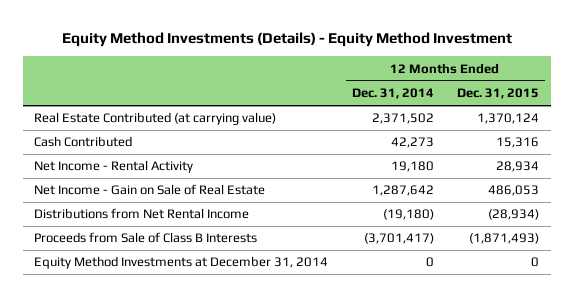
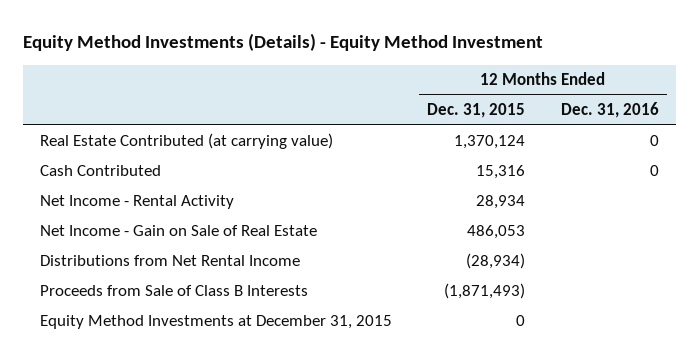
[351,88,434,100] Dec. 31, 2014 -> none
none -> [560,102,659,119] Dec. 31, 2016
[34,256,329,270] Equity Method Investments at December 31, 2014 -> [40,315,393,330] Equity Method Investments at December 31, 2015

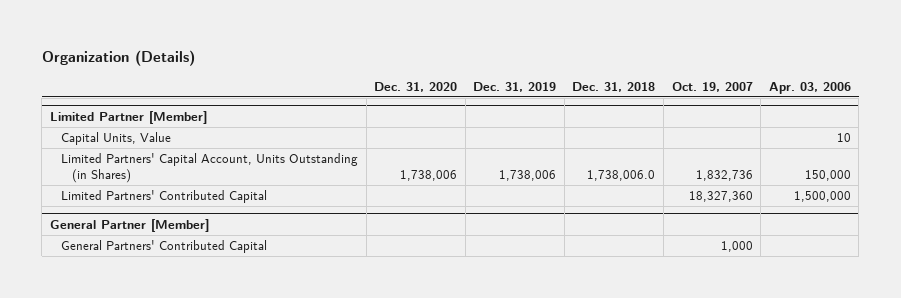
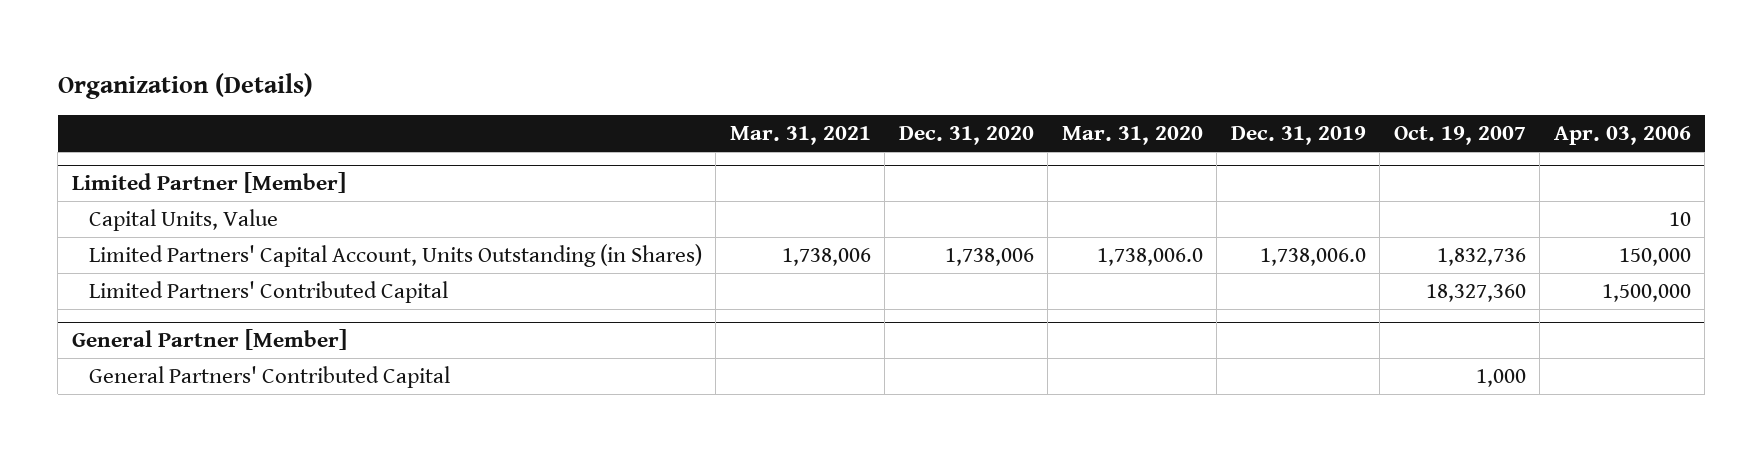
[572,81,656,92] Dec. 31, 2018 -> none
none -> [729,125,871,145] Mar. 31, 2021
none -> [1061,125,1203,145] Mar. 31, 2020
[499,170,557,182] 1,738,006 -> [1259,247,1366,266] 1,738,006.0

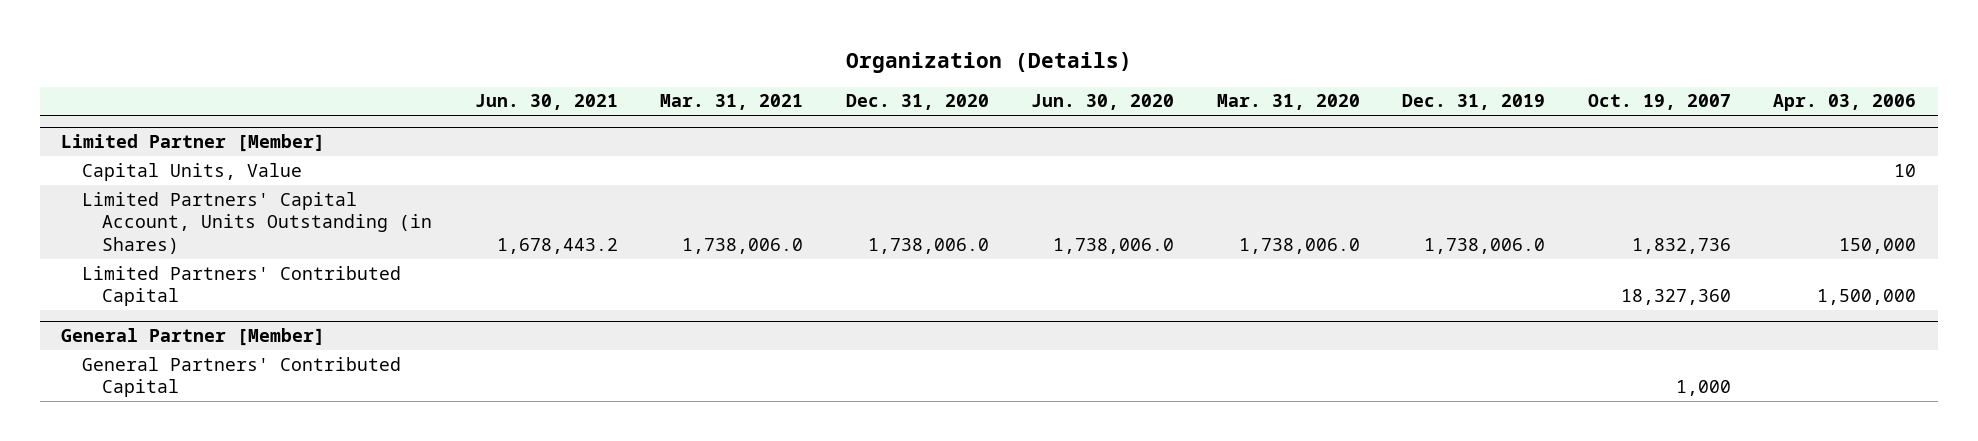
none -> [474,94,618,111] Jun. 30, 2021
none -> [1031,94,1175,111] Jun. 30, 2020
[781,247,871,266] 1,738,006 -> [682,237,804,254] 1,738,006.0
[944,247,1034,266] 1,738,006 -> [867,237,989,254] 1,738,006.0

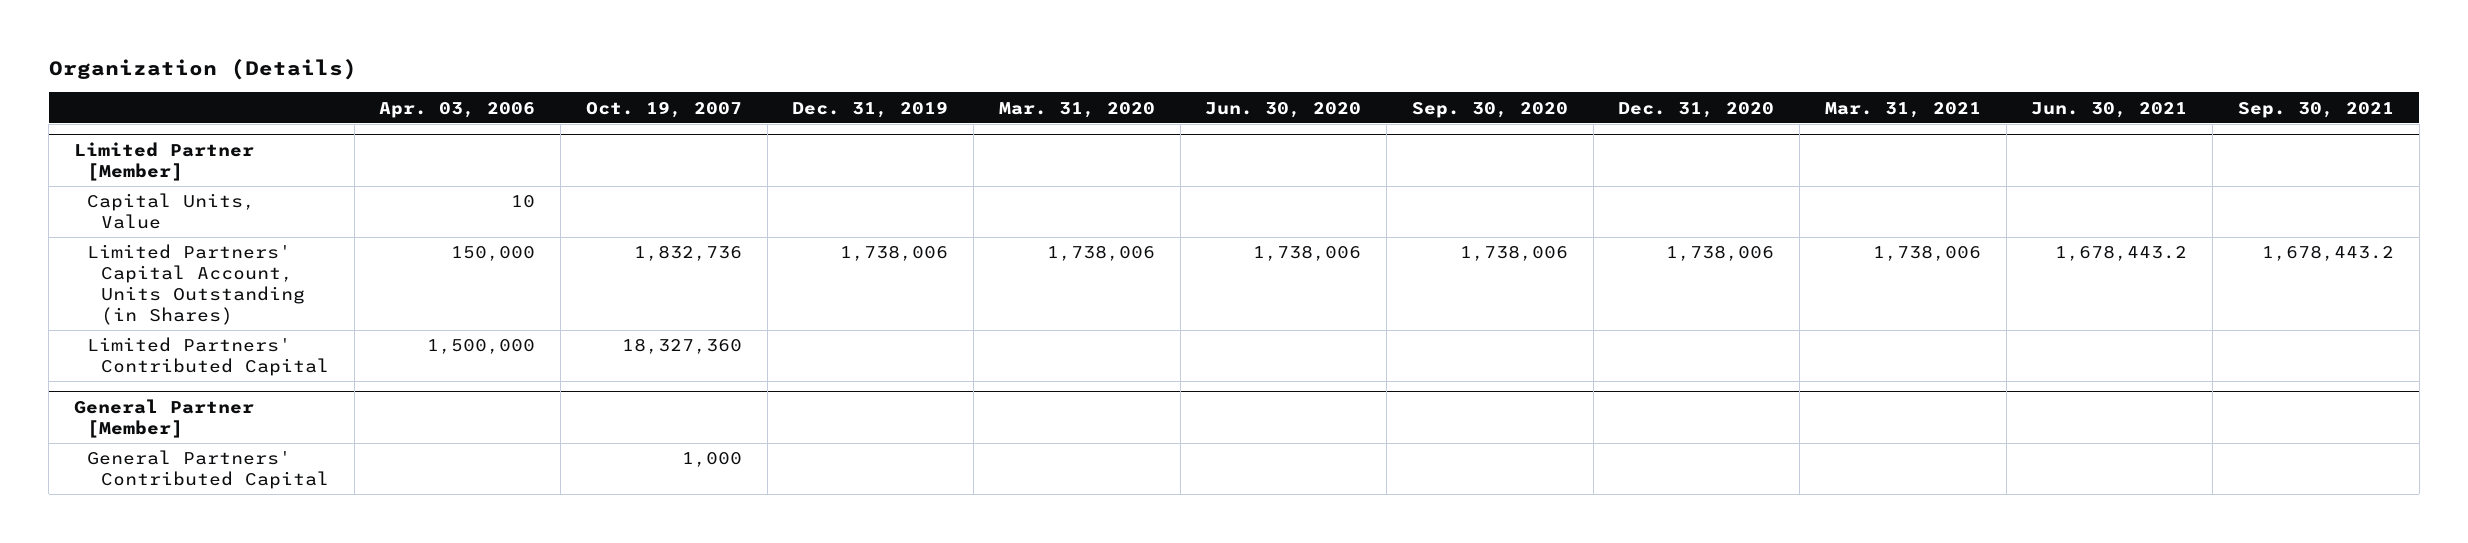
none -> [1411,101,1568,118] Sep. 30, 2020
none -> [2237,101,2394,118] Sep. 30, 2021
[682,237,804,254] 1,738,006.0 -> [1872,245,1981,262] 1,738,006
[867,237,989,254] 1,738,006.0 -> [1666,245,1775,262] 1,738,006
[1053,237,1175,254] 1,738,006.0 -> [1253,245,1362,262] 1,738,006
[1238,237,1360,254] 1,738,006.0 -> [1046,245,1155,262] 1,738,006
[1424,237,1546,254] 1,738,006.0 -> [840,245,949,262] 1,738,006

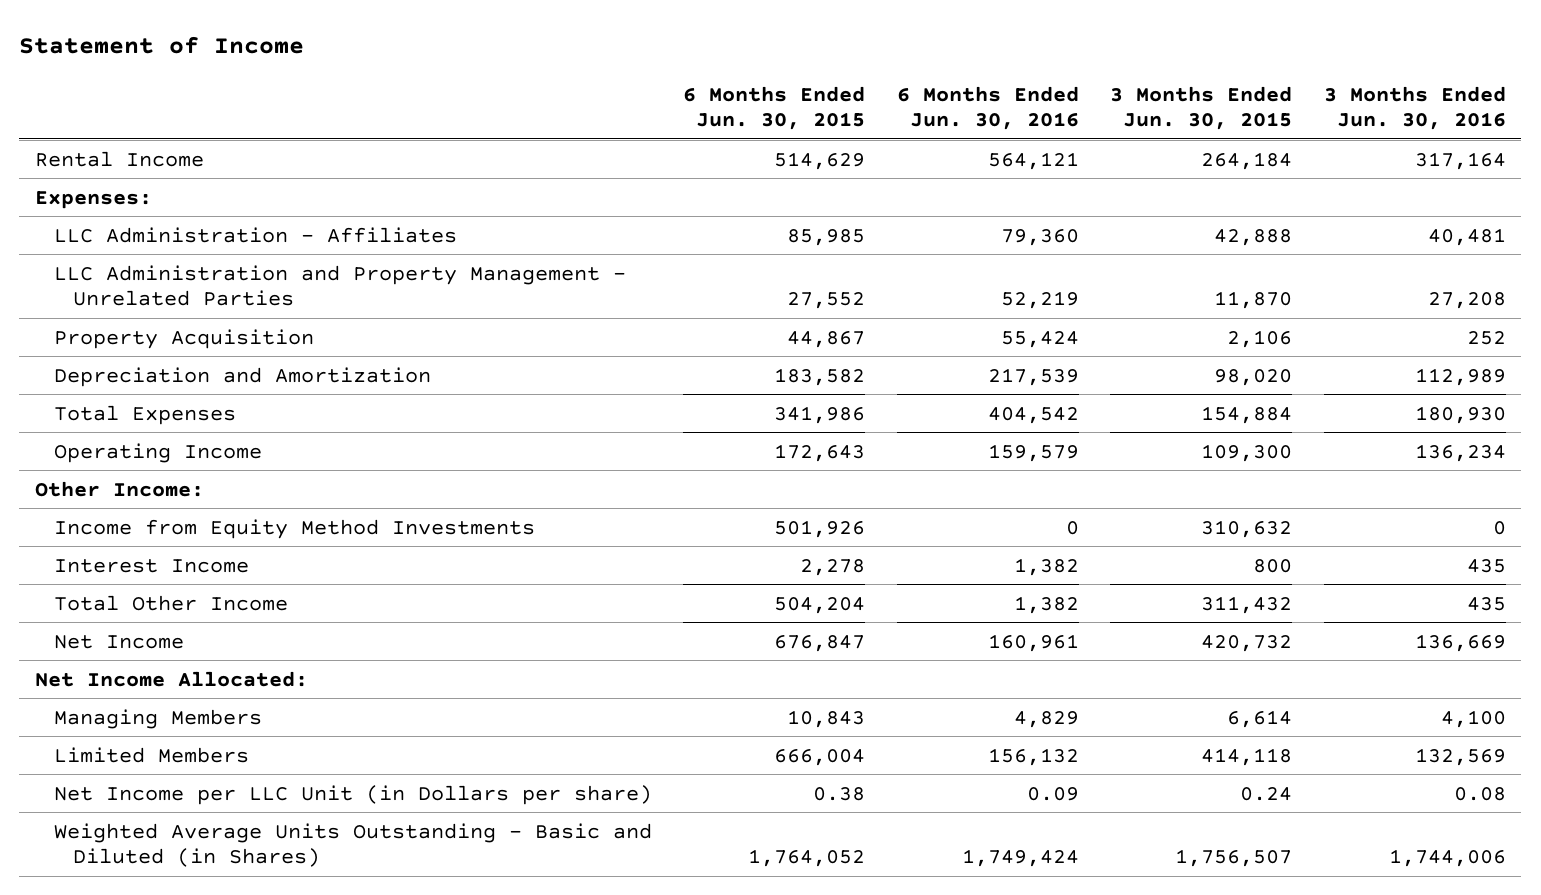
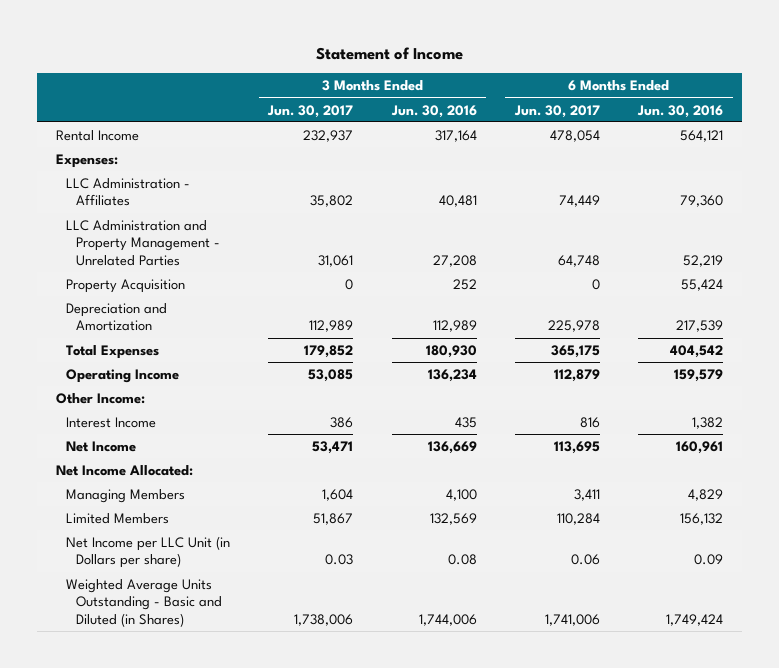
[683,85,866,131] 6 Months Ended Jun. 30, 2015 -> none
[1110,85,1293,131] 3 Months Ended Jun. 30, 2015 -> none
none -> [267,104,354,118] Jun. 30, 2017
none -> [513,104,600,118] Jun. 30, 2017
[54,518,536,539] Income from Equity Method Investments -> none
[54,594,289,611] Total Other Income -> none

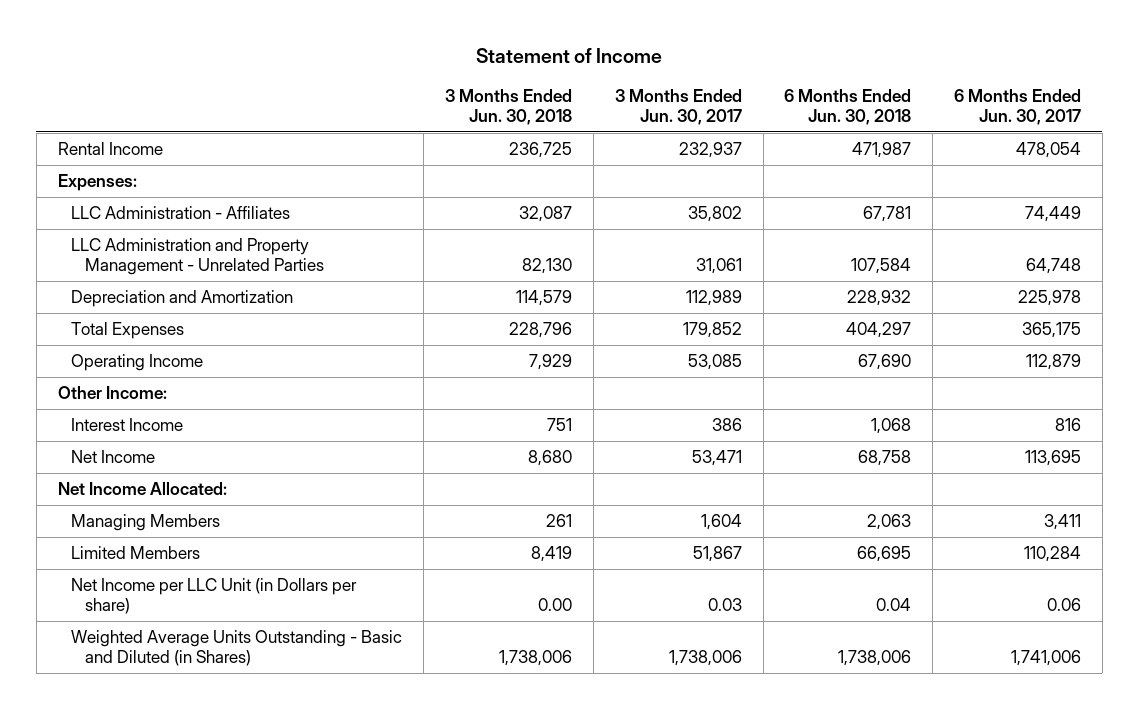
[390,104,477,118] Jun. 30, 2016 -> none
[637,104,724,118] Jun. 30, 2016 -> none
none -> [445,88,573,126] 3 Months Ended Jun. 30, 2018
none -> [784,88,912,126] 6 Months Ended Jun. 30, 2018
[66,278,186,293] Property Acquisition -> none

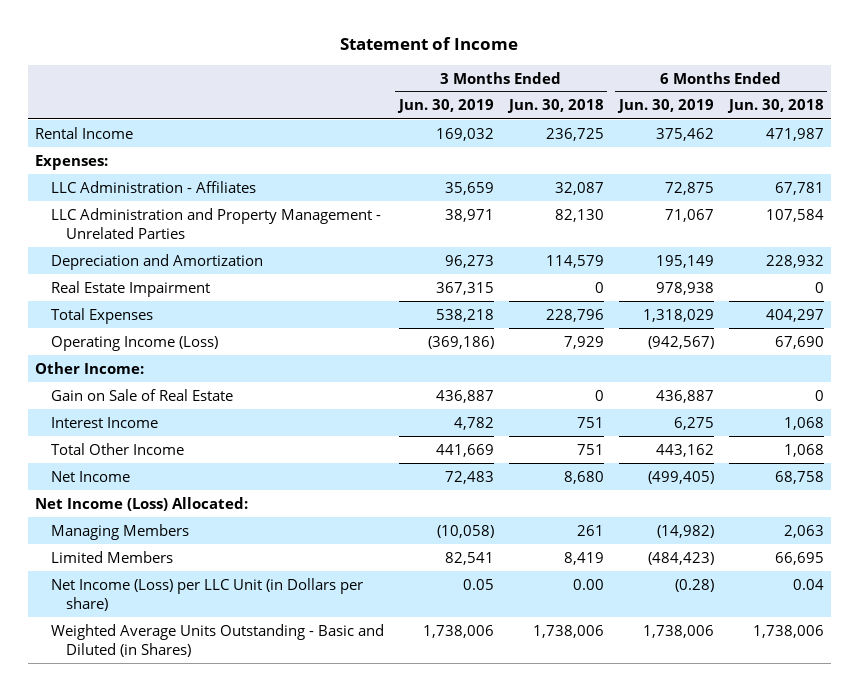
[614,88,742,126] 3 Months Ended Jun. 30, 2017 -> none
[954,88,1082,126] 6 Months Ended Jun. 30, 2017 -> none
none -> [396,99,494,114] Jun. 30, 2019
none -> [616,99,714,114] Jun. 30, 2019
none -> [50,280,210,297] Real Estate Impairment
[71,354,204,372] Operating Income -> [50,335,218,351] Operating Income (Loss)
none -> [50,388,233,401] Gain on Sale of Real Estate
none -> [50,442,184,455] Total Other Income
[57,482,227,496] Net Income Allocated: -> [35,496,249,511] Net Income (Loss) Allocated:
[71,578,358,615] Net Income per LLC Unit (in Dollars per share) -> [50,577,363,611] Net Income (Loss) per LLC Unit (in Dollars per share)

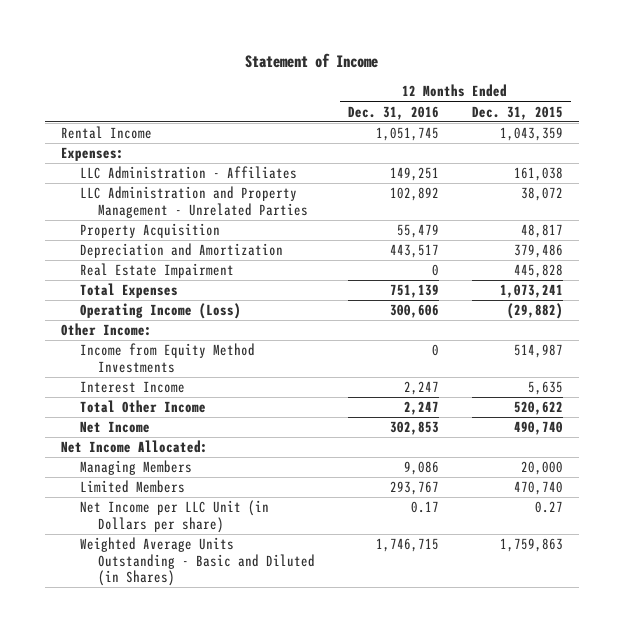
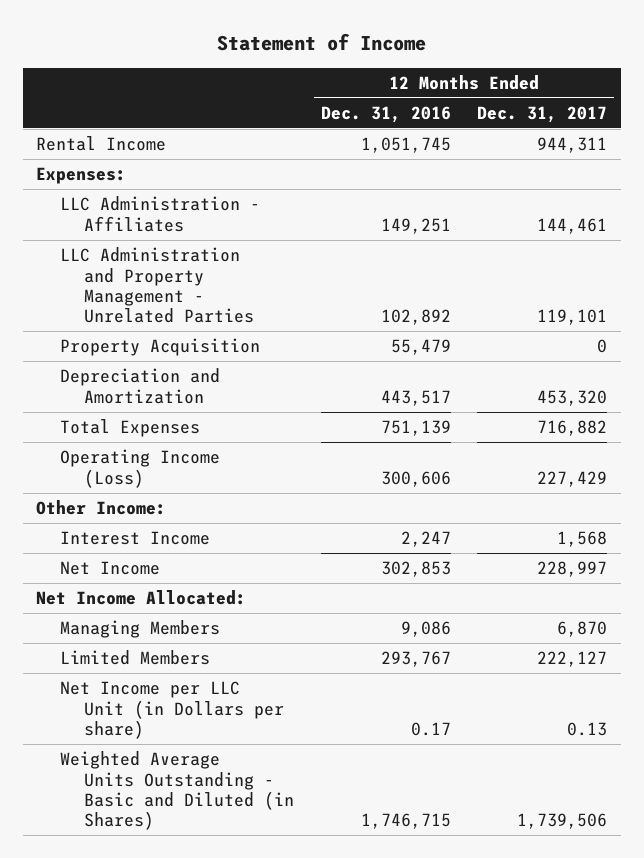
[471,105,563,120] Dec. 31, 2015 -> none
none -> [477,105,608,123] Dec. 31, 2017
[79,263,234,279] Real Estate Impairment -> none
[79,343,255,373] Income from Equity Method Investments -> none
[79,400,206,414] Total Other Income -> none

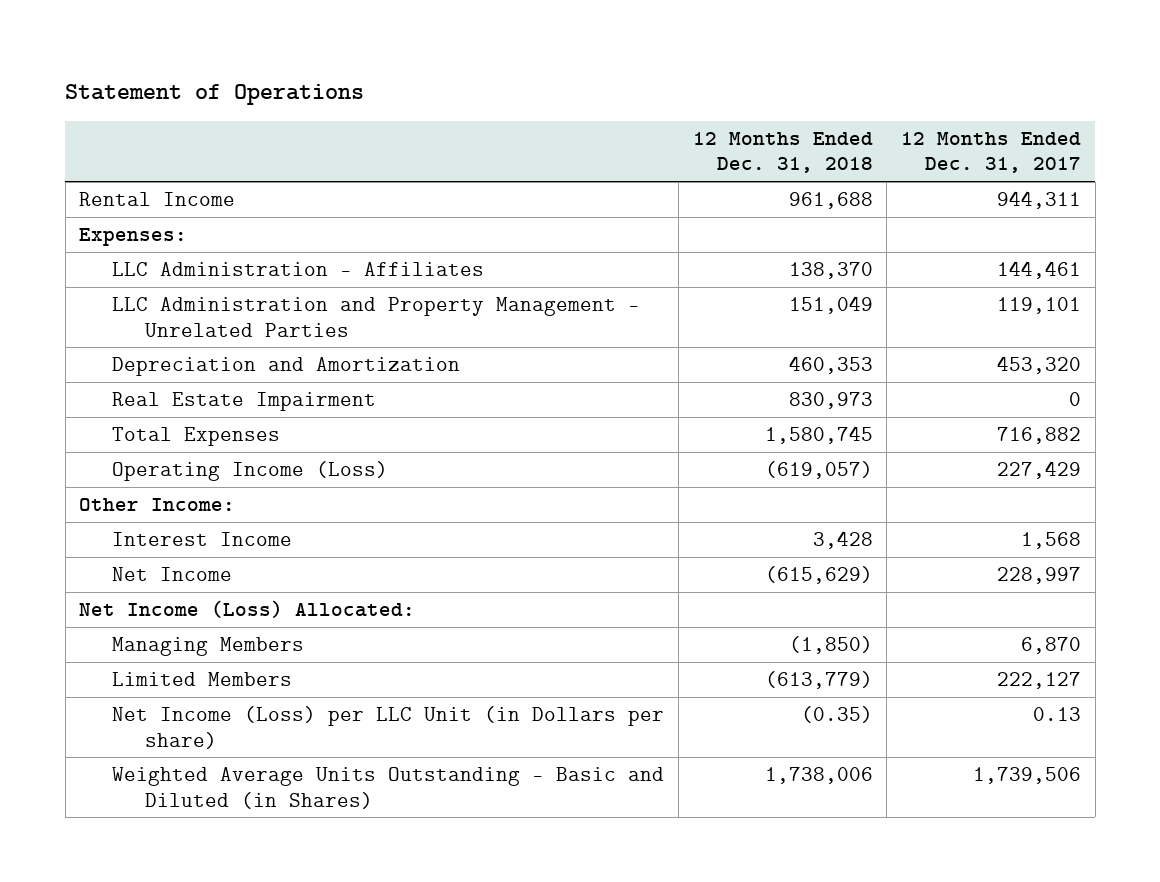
[216,33,426,52] Statement of Income -> [65,83,365,105] Statement of Operations
[320,105,451,123] Dec. 31, 2016 -> none
none -> [692,131,873,174] 12 Months Ended Dec. 31, 2018
[60,338,261,357] Property Acquisition -> none
none -> [112,392,377,412] Real Estate Impairment
[36,590,247,606] Net Income Allocated: -> [79,600,416,619] Net Income (Loss) Allocated:
[60,681,285,739] Net Income per LLC Unit (in Dollars per share) -> [112,706,665,749] Net Income (Loss) per LLC Unit (in Dollars per share)

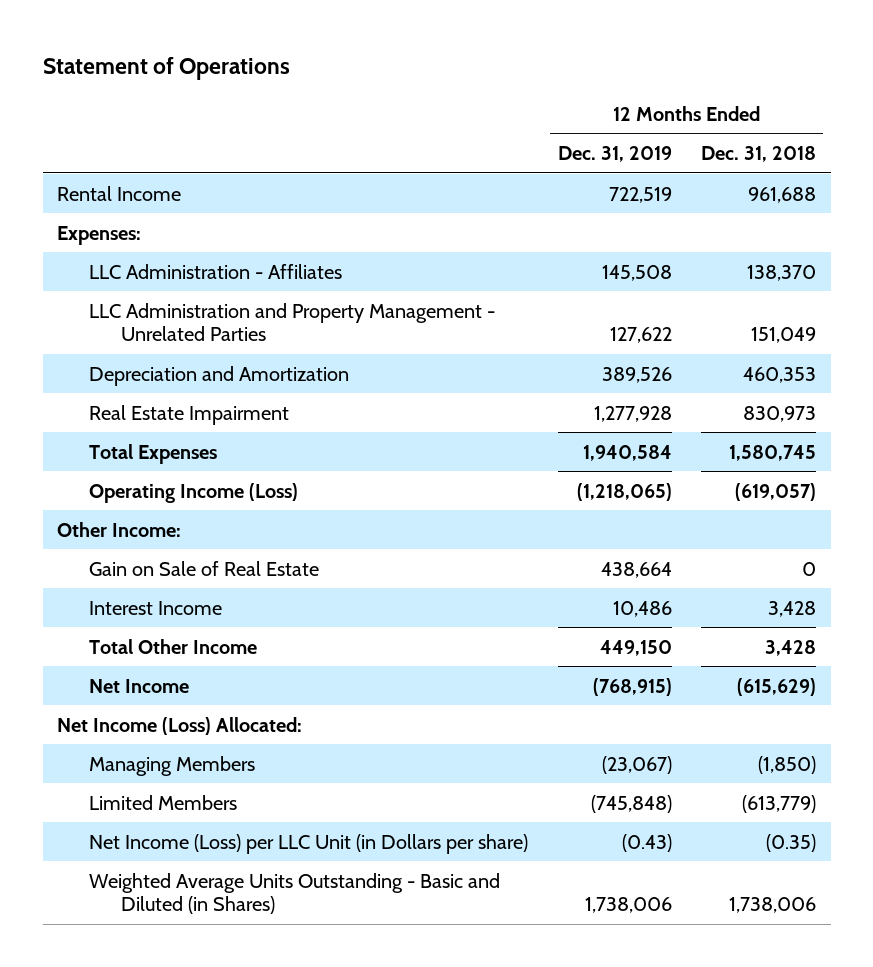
[900,131,1081,174] 12 Months Ended Dec. 31, 2017 -> none
none -> [557,146,672,163] Dec. 31, 2019
none -> [89,560,320,576] Gain on Sale of Real Estate
none -> [89,638,258,654] Total Other Income

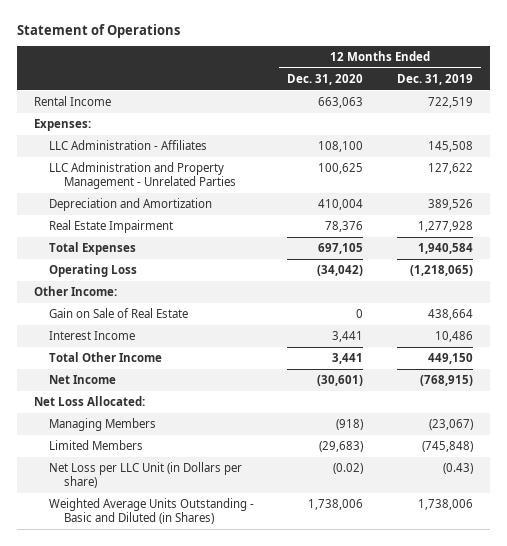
[701,146,817,163] Dec. 31, 2018 -> none
none -> [287,73,364,85] Dec. 31, 2020
[89,482,299,503] Operating Income (Loss) -> [49,264,138,278] Operating Loss
[57,716,303,735] Net Income (Loss) Allocated: -> [33,396,145,407] Net Loss Allocated:
[89,833,529,854] Net Income (Loss) per LLC Unit (in Dollars per share) -> [49,462,243,489] Net Loss per LLC Unit (in Dollars per share)

